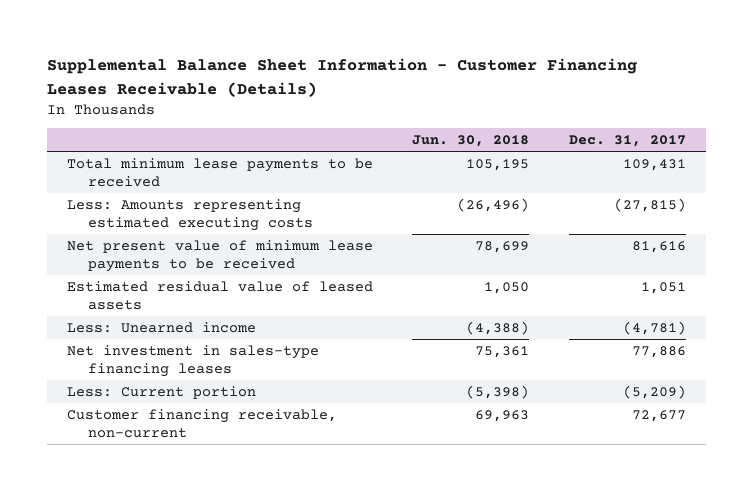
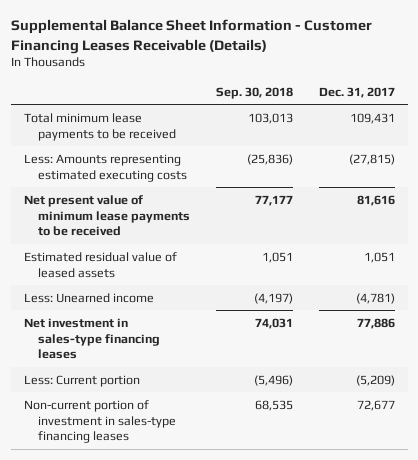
[412,135,530,148] Jun. 30, 2018 -> none
none -> [215,86,293,99] Sep. 30, 2018
[67,408,338,438] Customer financing receivable, non-current -> [23,399,177,444] Non-current portion of investment in sales-type financing leases

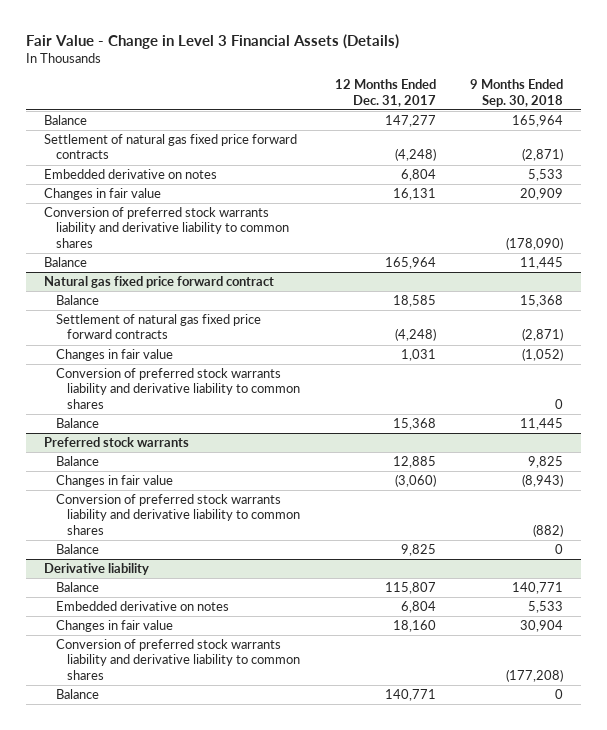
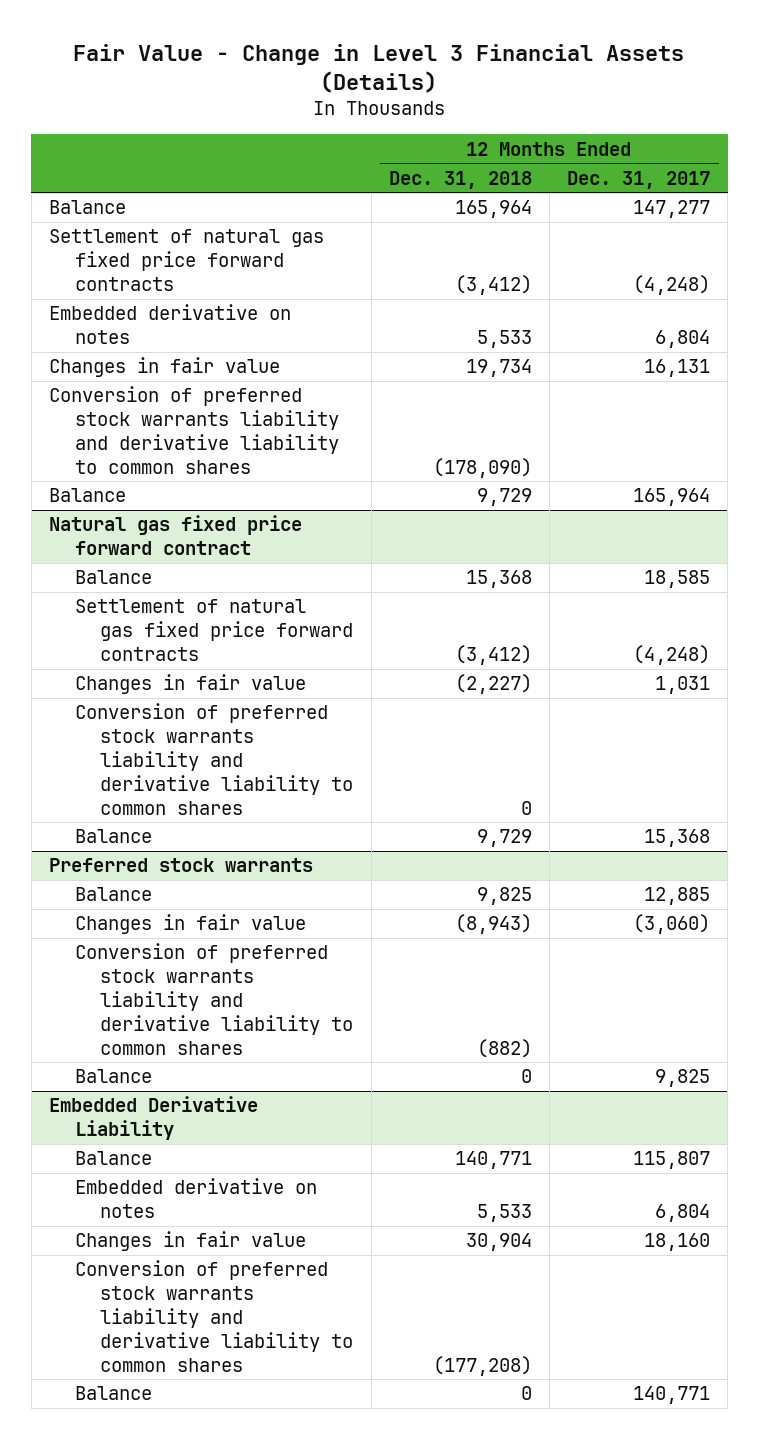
[470,79,564,107] 9 Months Ended Sep. 30, 2018 -> none
none -> [388,170,532,189] Dec. 31, 2018
[43,563,149,576] Derivative liability -> [48,1096,258,1141] Embedded Derivative Liability

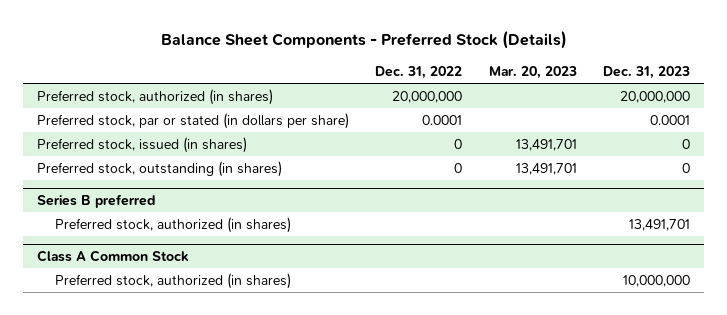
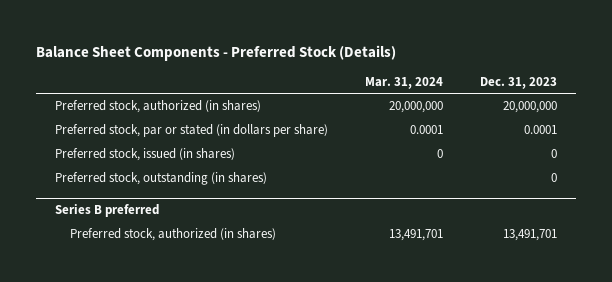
[375,65,463,79] Dec. 31, 2022 -> none
[488,65,577,79] Mar. 20, 2023 -> none
none -> [364,77,443,90] Mar. 31, 2024
[36,249,189,262] Class A Common Stock -> none
[55,272,292,289] Preferred stock, authorized (in shares) -> none

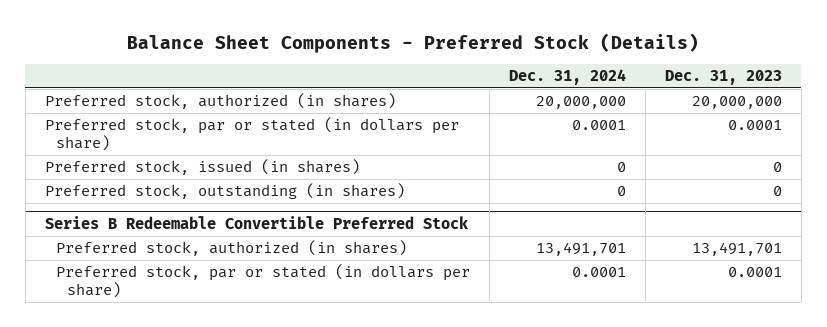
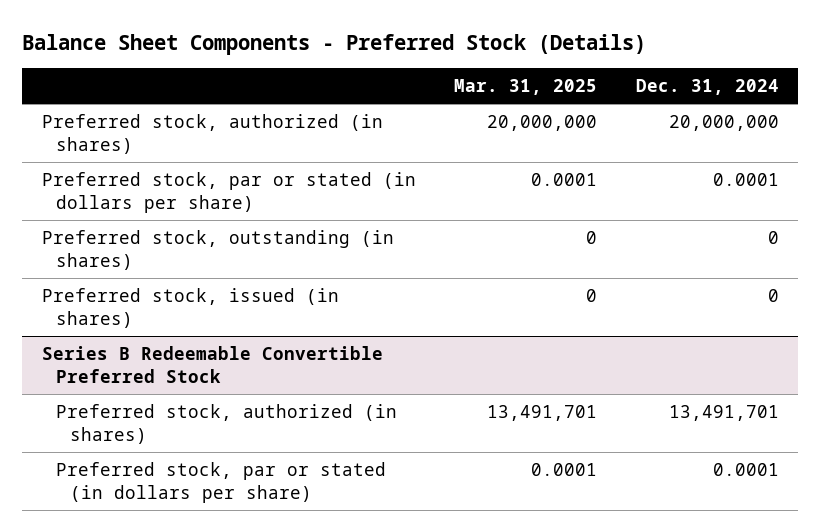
[664,69,782,85] Dec. 31, 2023 -> none
none -> [454,78,598,95] Mar. 31, 2025
[44,159,360,176] Preferred stock, issued (in shares) -> [41,288,339,328] Preferred stock, issued (in shares)

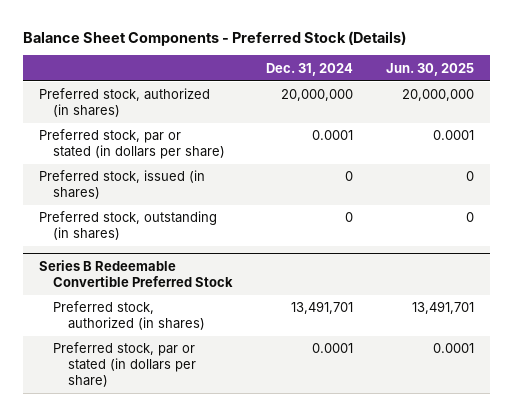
[454,78,598,95] Mar. 31, 2025 -> none
none -> [385,62,474,76] Jun. 30, 2025
[41,230,394,270] Preferred stock, outstanding (in shares) -> [39,211,218,241] Preferred stock, outstanding (in shares)

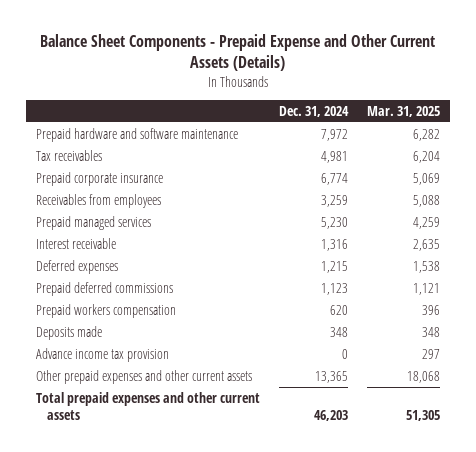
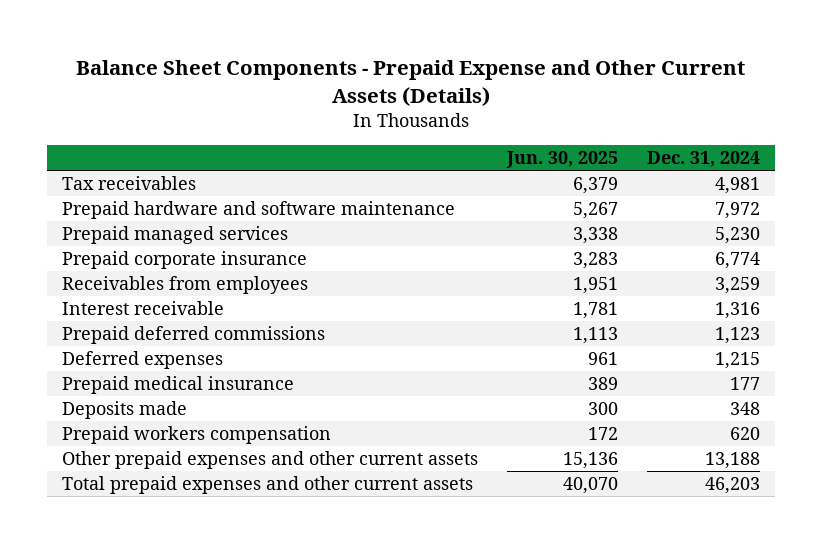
[366,105,440,117] Mar. 31, 2025 -> none
none -> [505,151,618,169] Jun. 30, 2025
[35,127,238,142] Prepaid hardware and software maintenance -> [61,201,455,220] Prepaid hardware and software maintenance
[35,215,151,230] Prepaid managed services -> [61,226,288,245] Prepaid managed services
[35,259,118,274] Deferred expenses -> [61,351,223,370] Deferred expenses
none -> [61,376,294,395] Prepaid medical insurance
[35,347,169,362] Advance income tax provision -> none
[35,303,176,318] Prepaid workers compensation -> [61,426,331,445] Prepaid workers compensation
[314,370,348,383] 13,365 -> [705,452,761,470] 13,188

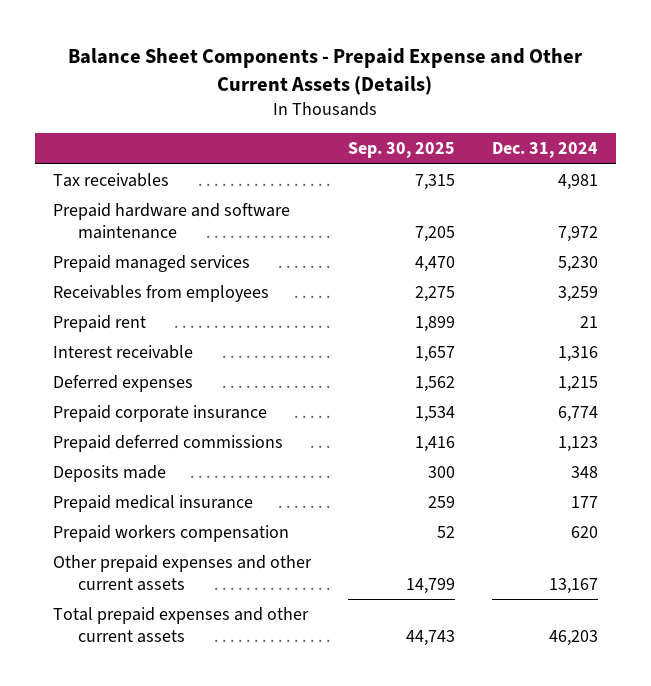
[505,151,618,169] Jun. 30, 2025 -> none
none -> [347,142,455,159] Sep. 30, 2025
none -> [53,315,147,333] Prepaid rent
[61,251,307,270] Prepaid corporate insurance -> [53,405,268,423] Prepaid corporate insurance
[61,326,325,345] Prepaid deferred commissions -> [53,435,284,453] Prepaid deferred commissions
[61,376,294,395] Prepaid medical insurance -> [53,495,254,513] Prepaid medical insurance
[705,452,761,470] 13,188 -> [548,578,598,595] 13,167

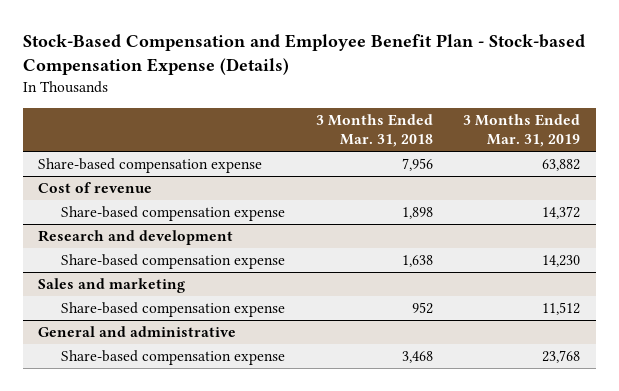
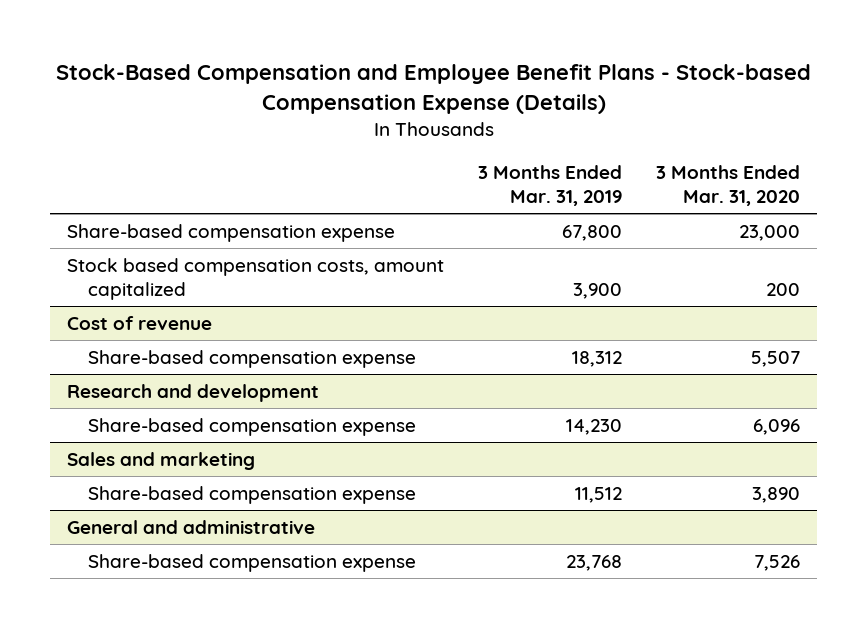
[22,34,585,76] Stock-Based Compensation and Employee Benefit Plan - Stock-based Compensation Expense (Details) -> [55,63,811,114] Stock-Based Compensation and Employee Benefit Plans - Stock-based Compensation Expense (Details)
[315,113,433,148] 3 Months Ended Mar. 31, 2018 -> none
none -> [656,164,801,207] 3 Months Ended Mar. 31, 2020
[542,158,581,171] 63,882 -> [562,224,623,241] 67,800
none -> [67,257,445,301] Stock based compensation costs, amount capitalized
[542,205,581,219] 14,372 -> [572,350,623,367] 18,312

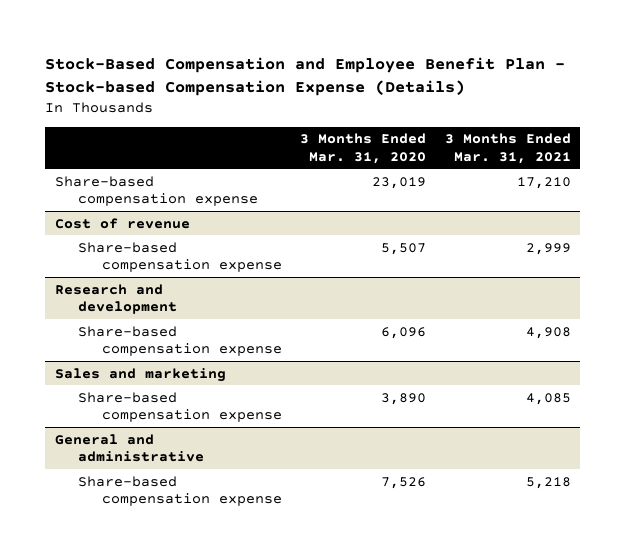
[55,63,811,114] Stock-Based Compensation and Employee Benefit Plans - Stock-based Compensation Expense (Details) -> [45,56,566,96] Stock-Based Compensation and Employee Benefit Plan - Stock-based Compensation Expense (Details)
[478,164,623,207] 3 Months Ended Mar. 31, 2019 -> none
none -> [444,133,571,164] 3 Months Ended Mar. 31, 2021
[67,257,445,301] Stock based compensation costs, amount capitalized -> none
[739,224,801,241] 23,000 -> [372,176,427,189] 23,019

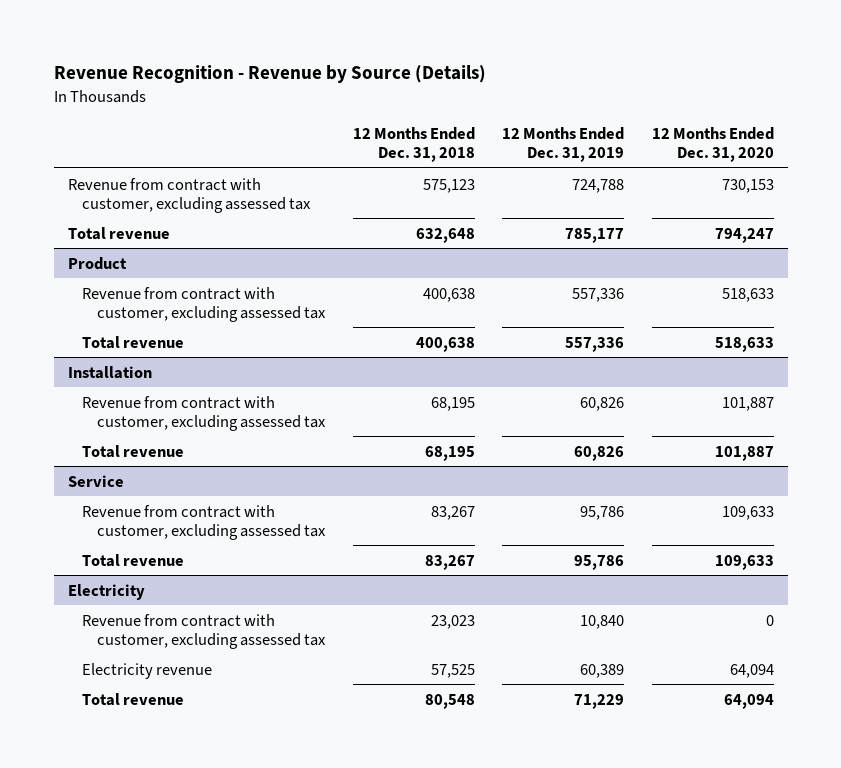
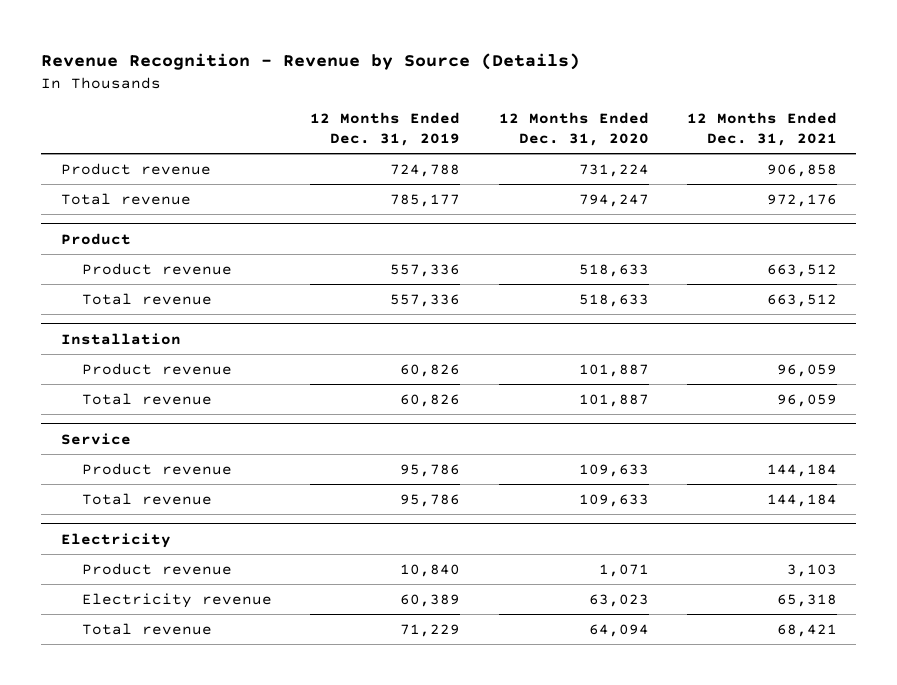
[352,126,475,163] 12 Months Ended Dec. 31, 2018 -> none
none -> [686,112,837,147] 12 Months Ended Dec. 31, 2021
[67,177,312,213] Revenue from contract with customer, excluding assessed tax -> none
none -> [60,162,211,175] Product revenue
[82,286,326,322] Revenue from contract with customer, excluding assessed tax -> [82,262,233,275] Product revenue
[82,395,326,431] Revenue from contract with customer, excluding assessed tax -> [82,362,233,375] Product revenue
[82,504,326,540] Revenue from contract with customer, excluding assessed tax -> [82,462,233,475] Product revenue
[82,613,326,649] Revenue from contract with customer, excluding assessed tax -> none
none -> [82,562,233,575] Product revenue
[729,663,774,678] 64,094 -> [588,593,649,607] 63,023

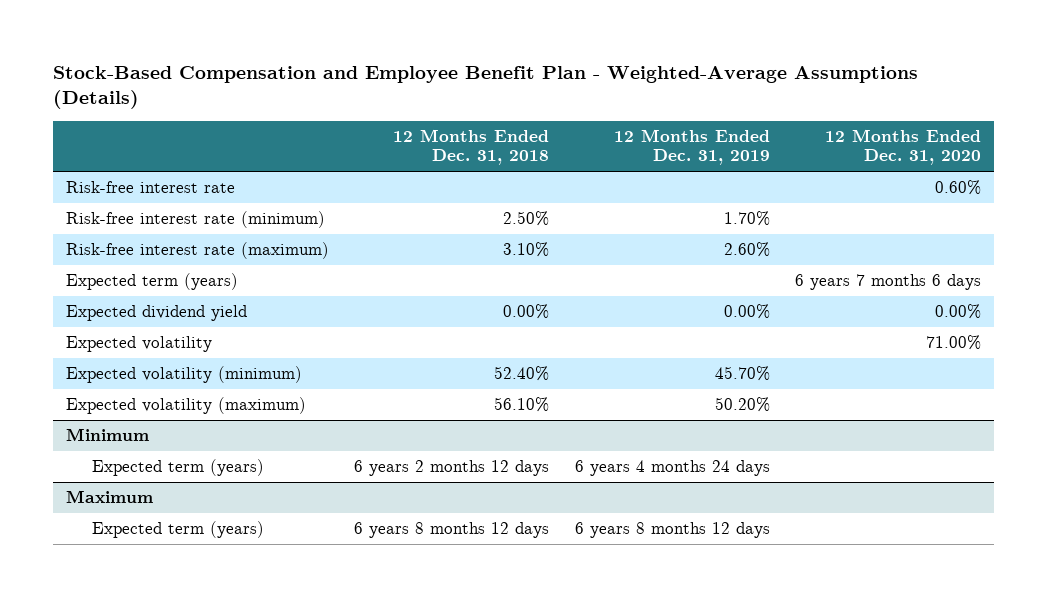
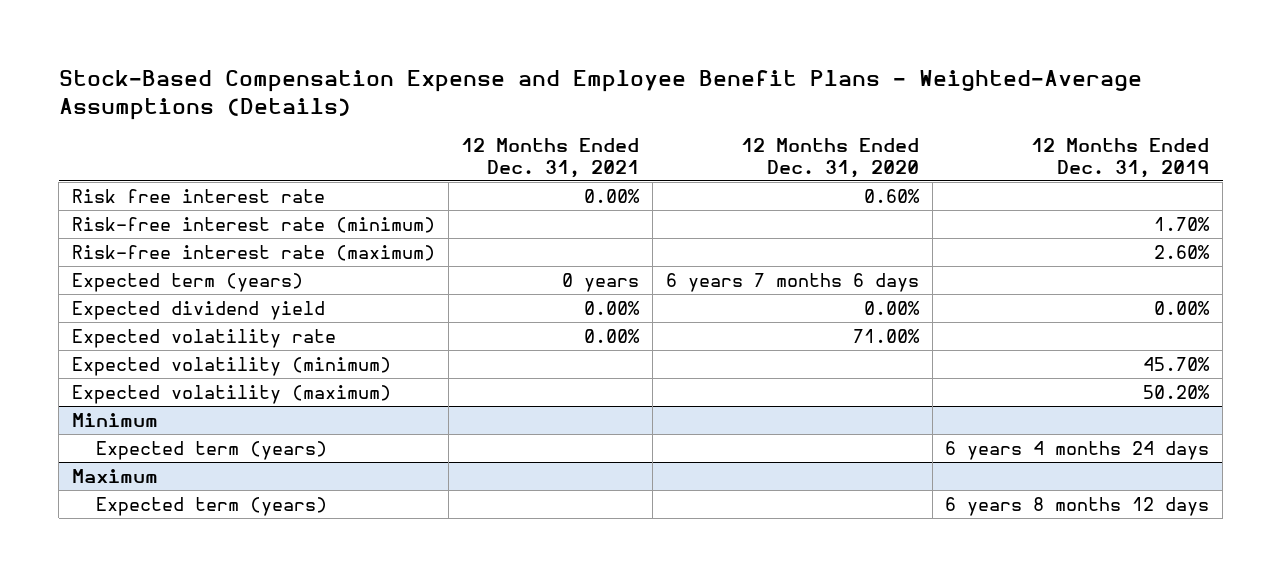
[53,65,919,110] Stock-Based Compensation and Employee Benefit Plan - Weighted-Average Assumptions (Details) -> [58,70,1142,121] Stock-Based Compensation Expense and Employee Benefit Plans - Weighted-Average Assumptions (Details)
[393,129,550,166] 12 Months Ended Dec. 31, 2018 -> none
none -> [461,138,640,178] 12 Months Ended Dec. 31, 2021
[66,181,236,194] Risk-free interest rate -> [71,188,325,203] Risk free interest rate
[66,336,213,353] Expected volatility -> [71,328,336,348] Expected volatility rate

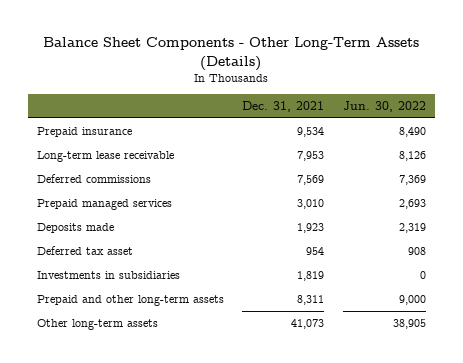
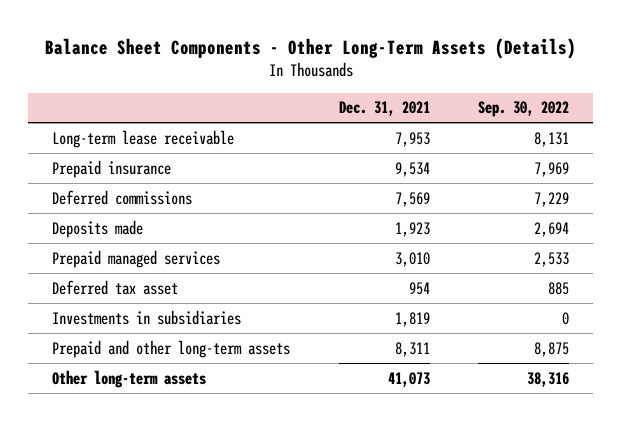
[342,101,426,113] Jun. 30, 2022 -> none
none -> [477,101,569,118] Sep. 30, 2022
[37,126,133,137] Prepaid insurance -> [52,159,172,178] Prepaid insurance
[37,198,173,210] Prepaid managed services -> [52,249,221,268] Prepaid managed services

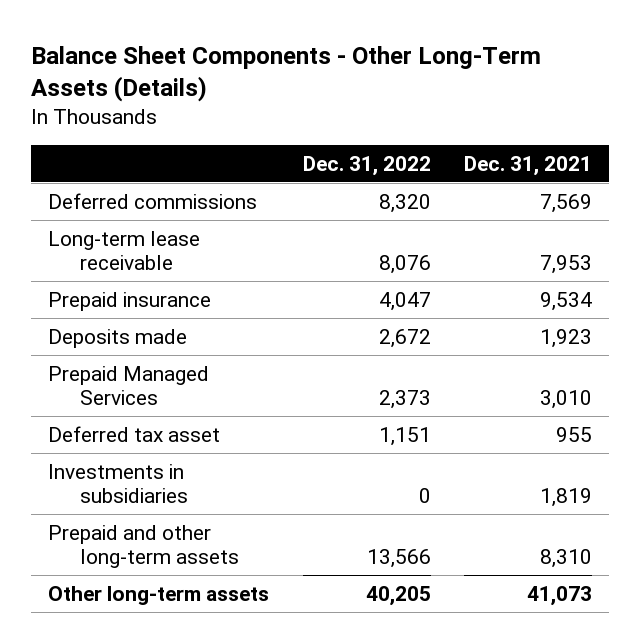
[477,101,569,118] Sep. 30, 2022 -> none
none -> [302,155,431,176] Dec. 31, 2022
[52,189,193,205] Deferred commissions -> [48,192,258,209] Deferred commissions
[52,249,221,268] Prepaid managed services -> [48,365,210,406] Prepaid Managed Services
[408,281,430,295] 954 -> [556,426,593,442] 955
[394,341,430,357] 8,311 -> [540,549,593,569] 8,310

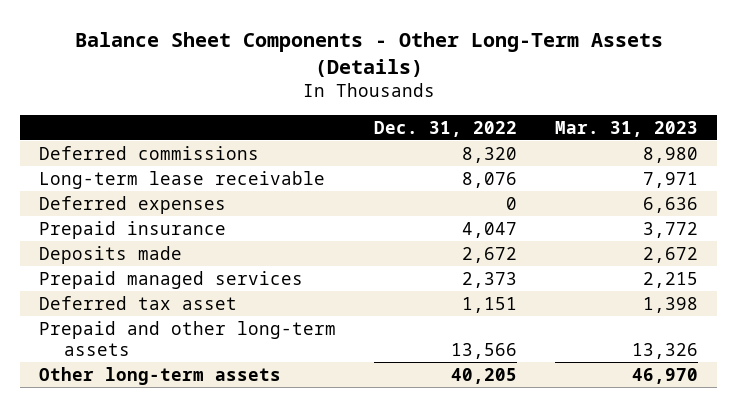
[464,155,593,176] Dec. 31, 2021 -> none
none -> [555,120,699,137] Mar. 31, 2023
none -> [38,195,226,214] Deferred expenses
[48,365,210,406] Prepaid Managed Services -> [38,270,303,289] Prepaid managed services
[48,463,189,504] Investments in subsidiaries -> none

